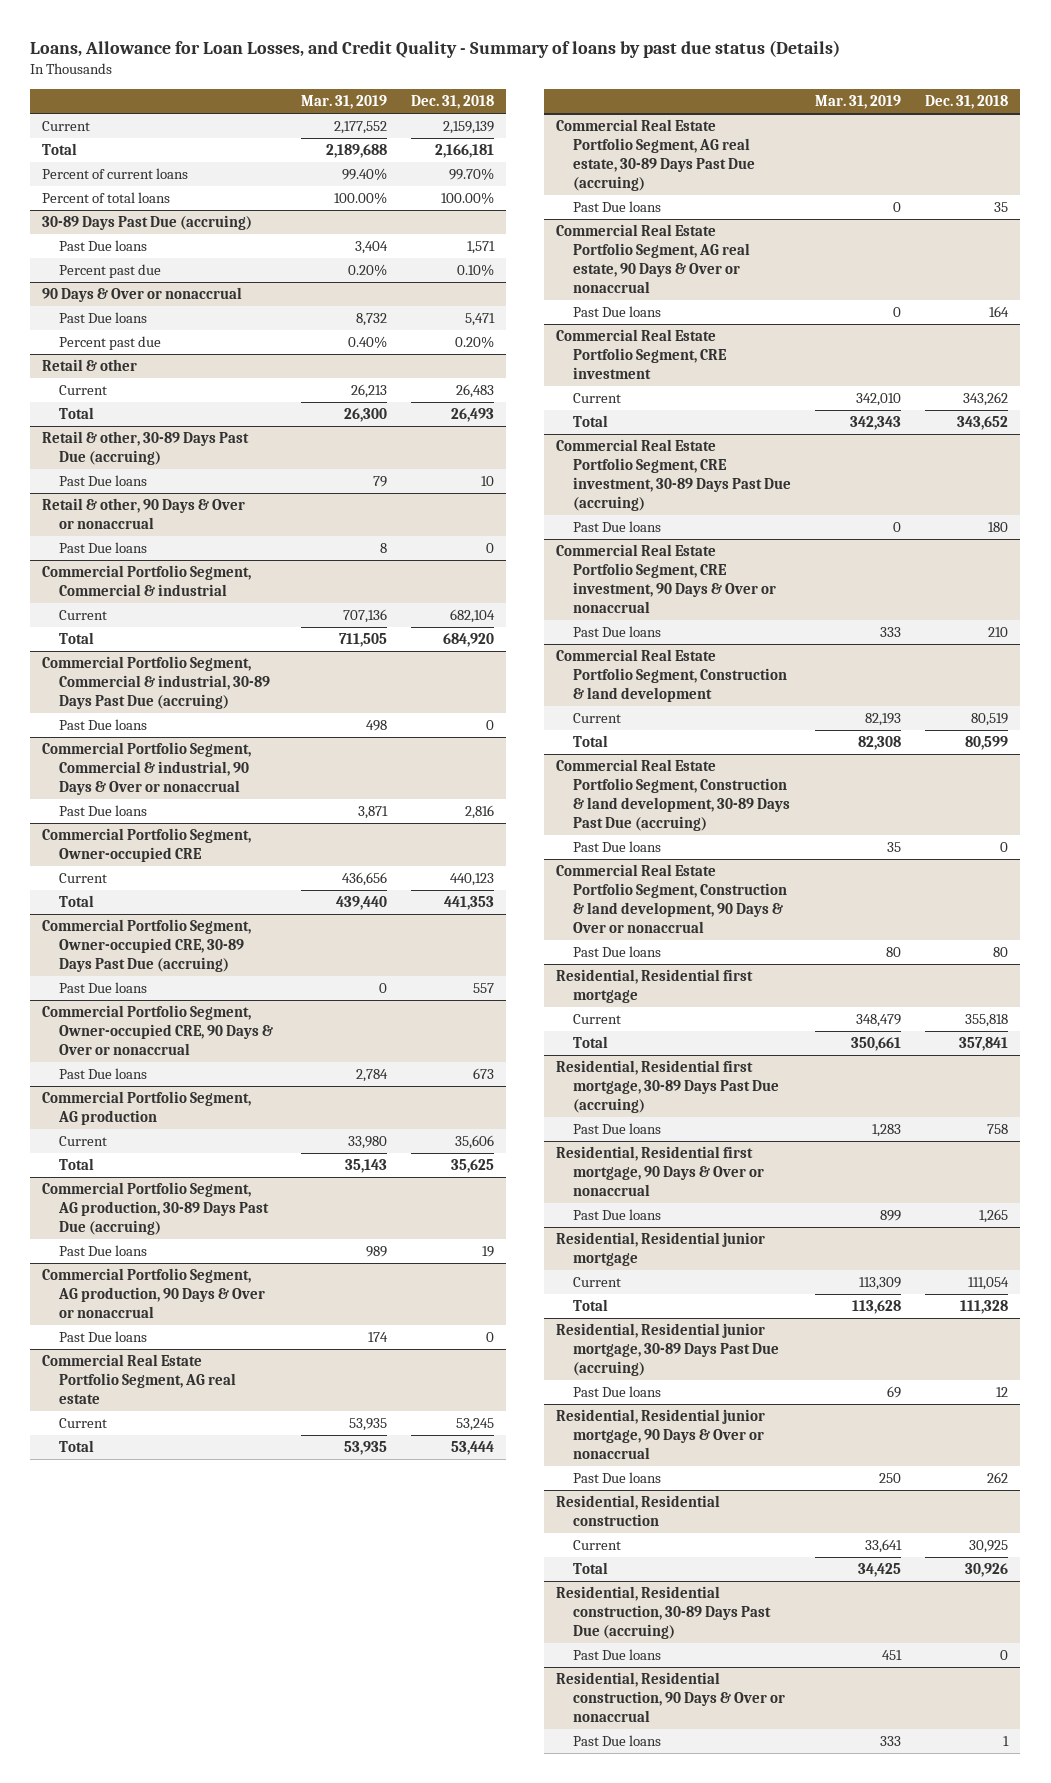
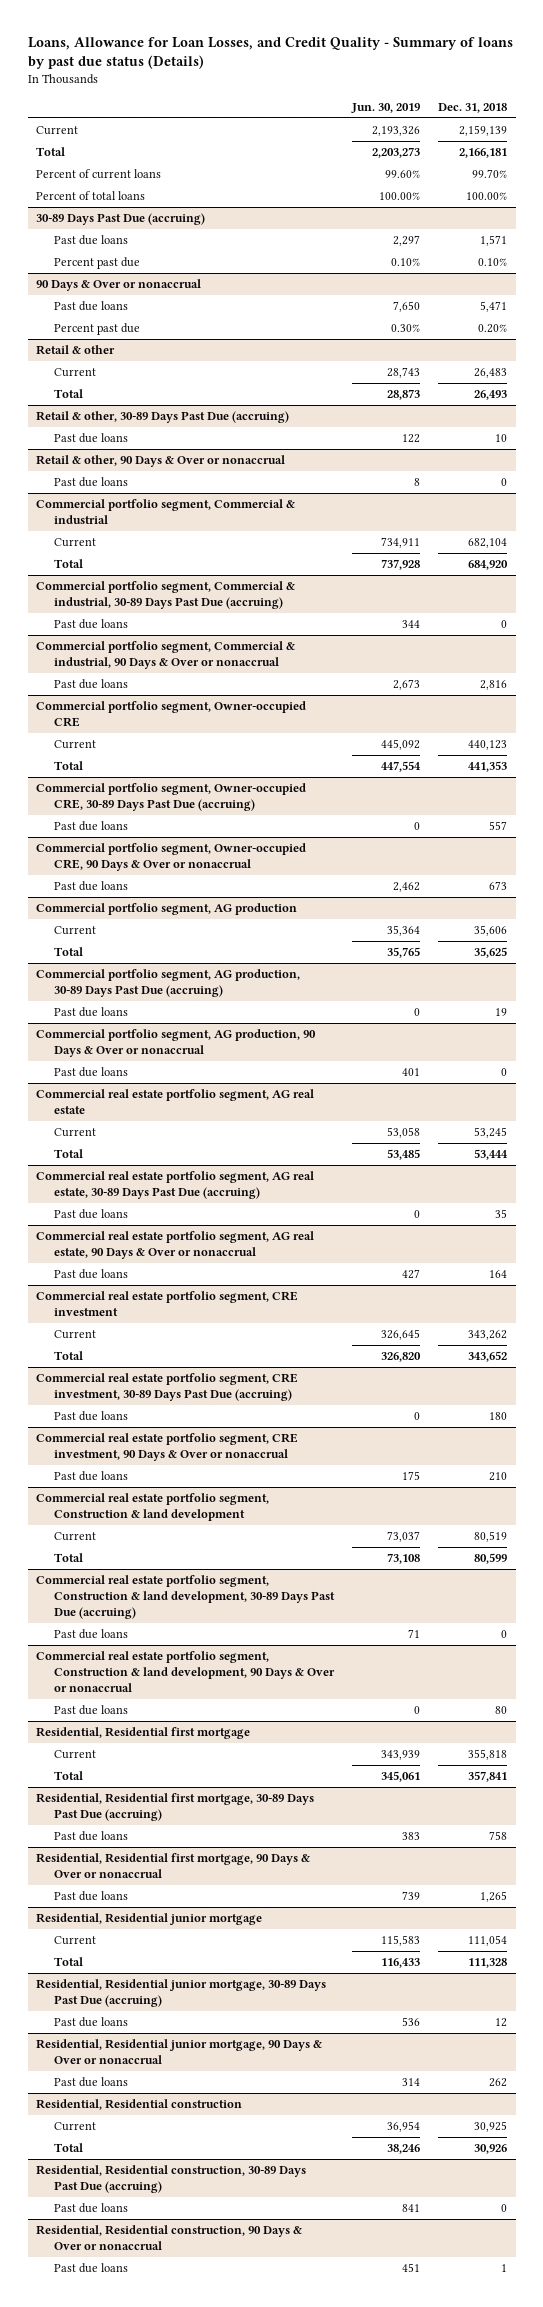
[301,95,388,110] Mar. 31, 2019 -> none
none -> [351,102,421,113] Jun. 30, 2019
[59,240,148,252] Past Due loans -> [54,235,129,246] Past due loans
[59,312,148,324] Past Due loans -> [54,301,129,312] Past due loans
[59,475,148,487] Past Due loans -> [54,433,129,444] Past due loans
[59,542,148,554] Past Due loans -> [54,477,129,488] Past due loans
[42,565,252,596] Commercial Portfolio Segment, Commercial & industrial -> [36,499,296,524] Commercial portfolio segment, Commercial & industrial
[42,656,271,709] Commercial Portfolio Segment, Commercial & industrial, 30-89 Days Past Due (accruing) -> [36,581,296,609] Commercial portfolio segment, Commercial & industrial, 30-89 Days Past Due (accruing)
[59,719,148,731] Past Due loans -> [54,619,129,630] Past due loans
[42,742,252,795] Commercial Portfolio Segment, Commercial & industrial, 90 Days & Over or nonaccrual -> [36,641,296,669] Commercial portfolio segment, Commercial & industrial, 90 Days & Over or nonaccrual
[59,805,148,817] Past Due loans -> [54,679,129,690] Past due loans
[42,828,252,862] Commercial Portfolio Segment, Owner-occupied CRE -> [36,701,307,727] Commercial portfolio segment, Owner-occupied CRE
[42,919,252,972] Commercial Portfolio Segment, Owner-occupied CRE, 30-89 Days Past Due (accruing) -> [36,783,307,811] Commercial portfolio segment, Owner-occupied CRE, 30-89 Days Past Due (accruing)
[59,982,148,994] Past Due loans -> [54,821,129,832] Past due loans
[42,1005,274,1055] Commercial Portfolio Segment, Owner-occupied CRE, 90 Days & Over or nonaccrual -> [36,843,307,871] Commercial portfolio segment, Owner-occupied CRE, 90 Days & Over or nonaccrual
[59,1068,148,1080] Past Due loans -> [54,881,129,892] Past due loans
[42,1091,252,1125] Commercial Portfolio Segment, AG production -> [36,903,298,916] Commercial portfolio segment, AG production
[42,1182,270,1235] Commercial Portfolio Segment, AG production, 30-89 Days Past Due (accruing) -> [36,969,301,997] Commercial portfolio segment, AG production, 30-89 Days Past Due (accruing)
[59,1245,148,1257] Past Due loans -> [54,1007,129,1018] Past due loans
[42,1268,266,1318] Commercial Portfolio Segment, AG production, 90 Days & Over or nonaccrual -> [36,1029,317,1057] Commercial portfolio segment, AG production, 90 Days & Over or nonaccrual
[59,1331,148,1343] Past Due loans -> [54,1067,129,1078] Past due loans
[42,1354,237,1404] Commercial Real Estate Portfolio Segment, AG real estate -> [36,1089,315,1114] Commercial real estate portfolio segment, AG real estate
[556,119,756,191] Commercial Real Estate Portfolio Segment, AG real estate, 30-89 Days Past Due (accruing) -> [36,1171,315,1199] Commercial real estate portfolio segment, AG real estate, 30-89 Days Past Due (accruing)
[573,201,662,213] Past Due loans -> [54,1209,129,1220] Past due loans
[556,224,751,293] Commercial Real Estate Portfolio Segment, AG real estate, 90 Days & Over or nonaccrual -> [36,1231,315,1259] Commercial real estate portfolio segment, AG real estate, 90 Days & Over or nonaccrual
[573,306,662,318] Past Due loans -> [54,1269,129,1280] Past due loans
[556,329,728,379] Commercial Real Estate Portfolio Segment, CRE investment -> [36,1291,299,1316] Commercial real estate portfolio segment, CRE investment
[556,439,792,511] Commercial Real Estate Portfolio Segment, CRE investment, 30-89 Days Past Due (accruing) -> [36,1373,299,1401] Commercial real estate portfolio segment, CRE investment, 30-89 Days Past Due (accruing)
[573,521,662,533] Past Due loans -> [54,1411,129,1422] Past due loans
[556,544,777,613] Commercial Real Estate Portfolio Segment, CRE investment, 90 Days & Over or nonaccrual -> [36,1433,299,1461] Commercial real estate portfolio segment, CRE investment, 90 Days & Over or nonaccrual
[573,626,662,638] Past Due loans -> [54,1471,129,1482] Past due loans
[556,649,788,702] Commercial Real Estate Portfolio Segment, Construction & land development -> [36,1493,270,1521] Commercial real estate portfolio segment, Construction & land development
[556,759,791,831] Commercial Real Estate Portfolio Segment, Construction & land development, 30-89 Days Past Due (accruing) -> [36,1575,336,1619] Commercial real estate portfolio segment, Construction & land development, 30-89 Days Past Due (accruing)
[573,841,662,853] Past Due loans -> [54,1629,129,1640] Past due loans
[556,864,788,933] Commercial Real Estate Portfolio Segment, Construction & land development, 90 Days & Over or nonaccrual -> [36,1651,336,1692] Commercial real estate portfolio segment, Construction & land development, 90 Days & Over or nonaccrual
[573,946,662,958] Past Due loans -> [54,1705,129,1716] Past due loans
[573,1123,662,1135] Past Due loans -> [54,1831,129,1842] Past due loans
[573,1209,662,1221] Past Due loans -> [54,1891,129,1902] Past due loans
[573,1386,662,1398] Past Due loans -> [54,2017,129,2028] Past due loans
[573,1472,662,1484] Past Due loans -> [54,2077,129,2088] Past due loans
[573,1649,662,1661] Past Due loans -> [54,2203,129,2214] Past due loans
[573,1735,662,1747] Past Due loans -> [54,2263,129,2274] Past due loans

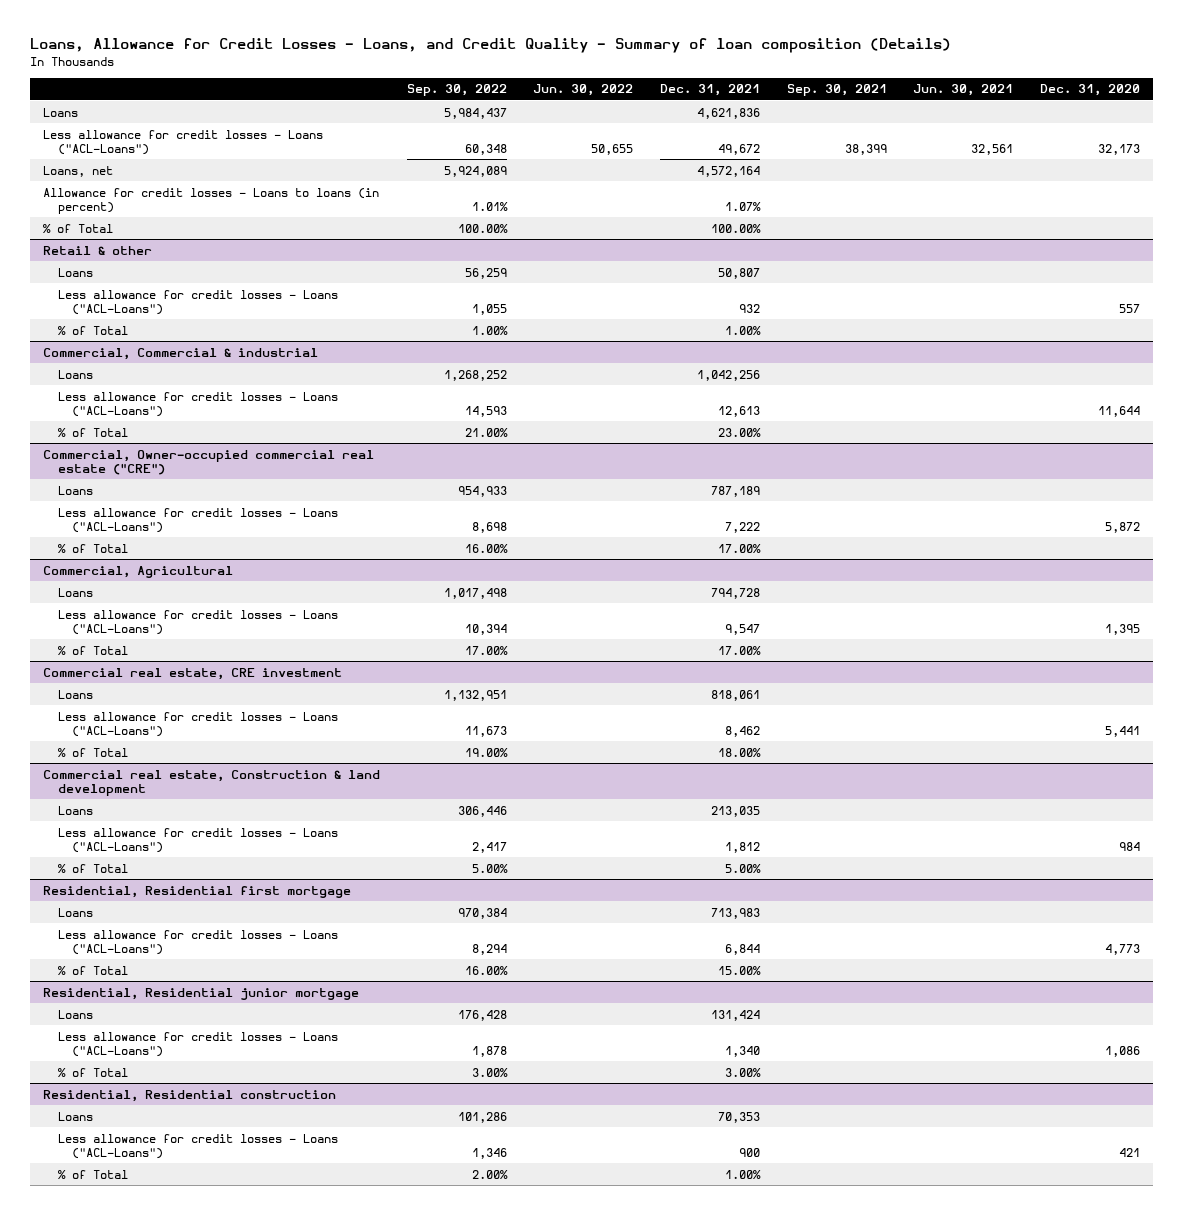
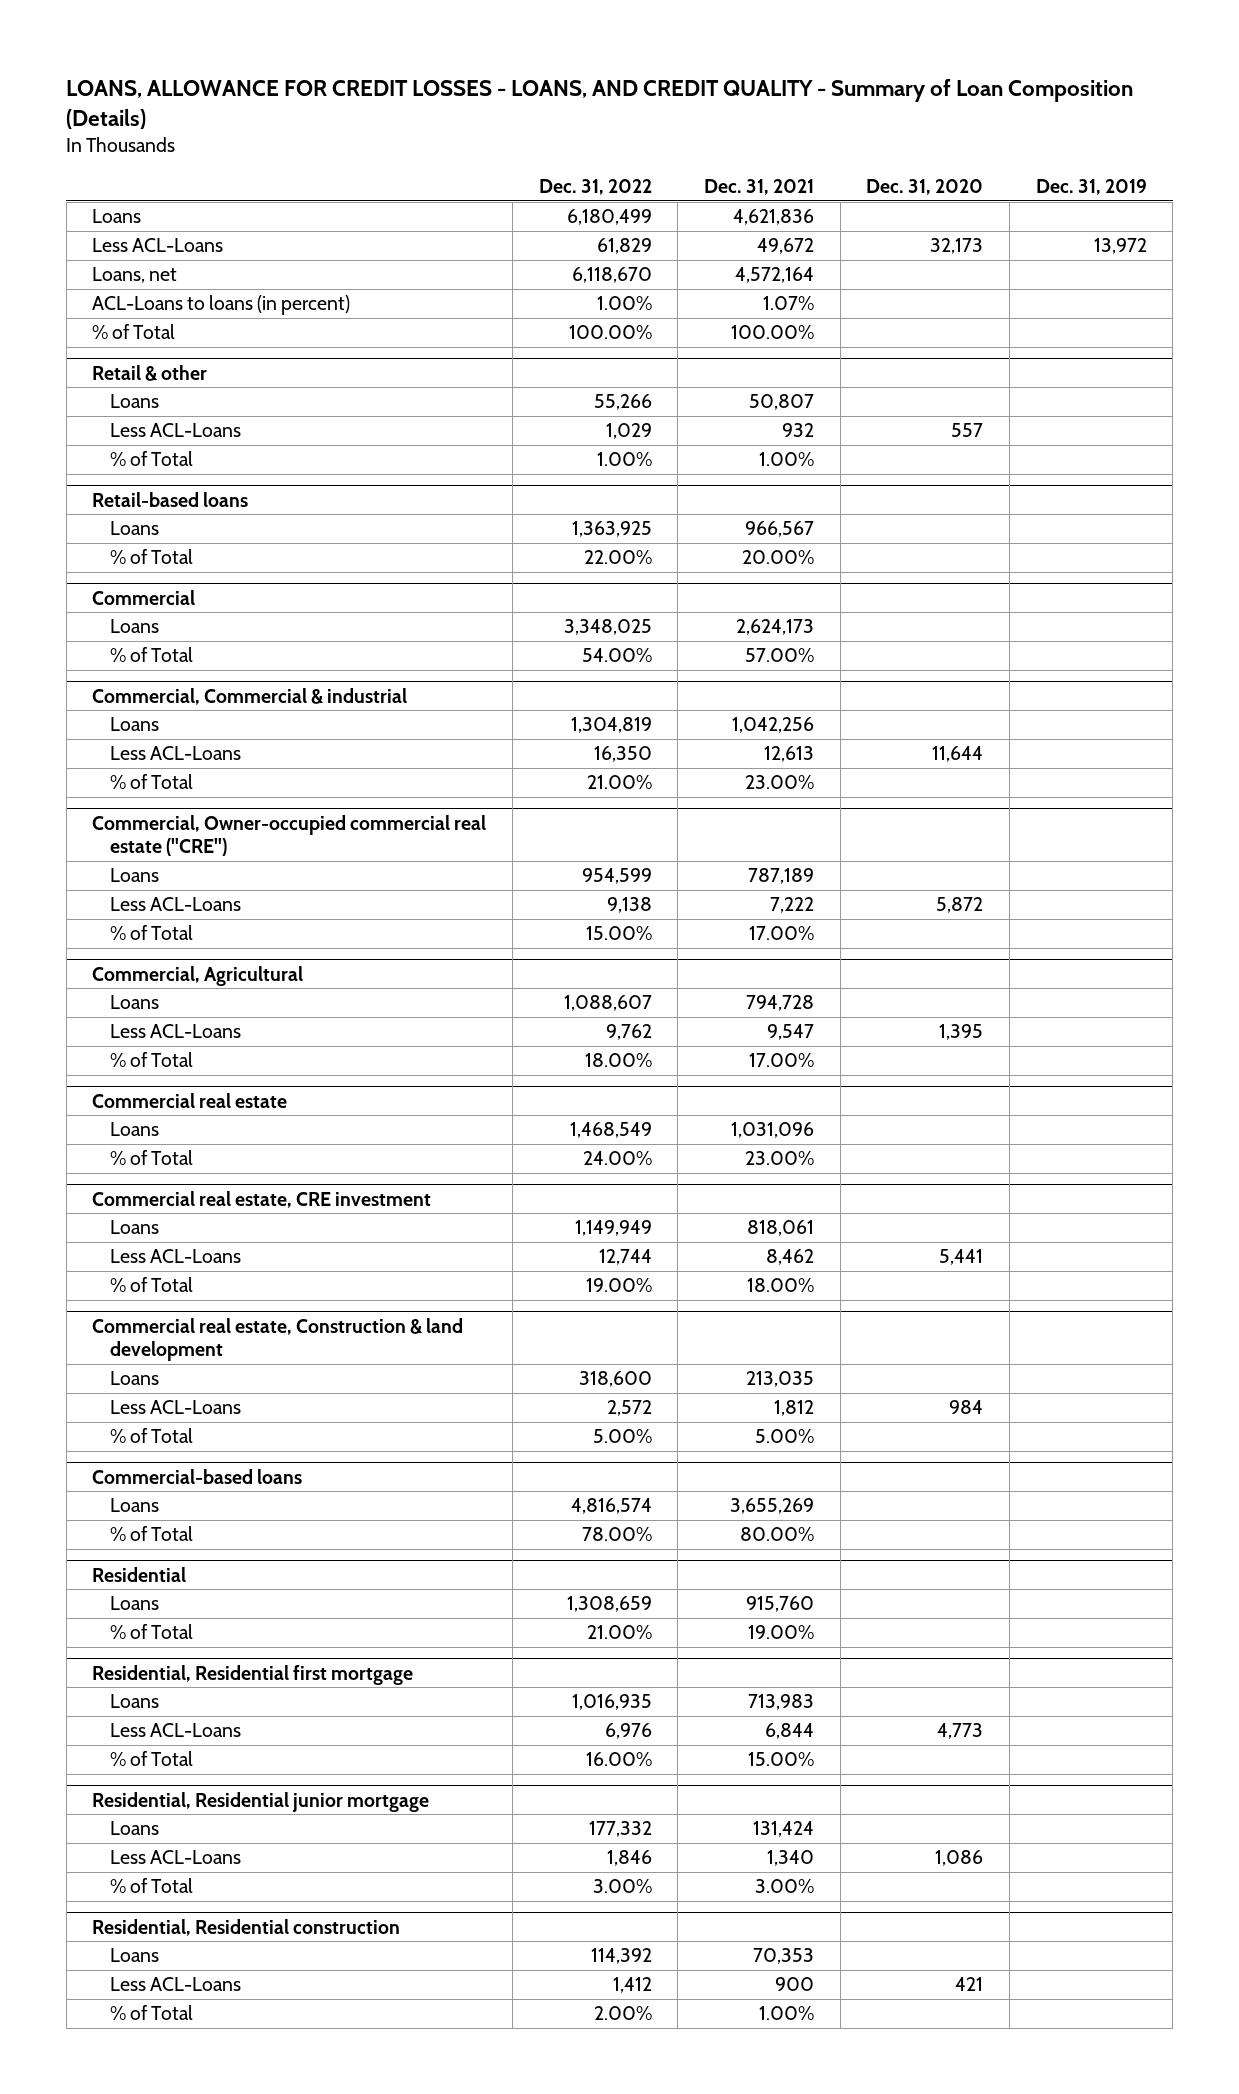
[30,38,952,54] Loans, Allowance for Credit Losses - Loans, and Credit Quality - Summary of loan composition (Details) -> [66,79,1134,130] LOANS, ALLOWANCE FOR CREDIT LOSSES - LOANS, AND CREDIT QUALITY - Summary of Loan Composition (Details)
[406,84,507,97] Sep. 30, 2022 -> none
[533,84,634,97] Jun. 30, 2022 -> none
[786,84,887,97] Sep. 30, 2021 -> none
[913,84,1014,97] Jun. 30, 2021 -> none
none -> [538,179,652,196] Dec. 31, 2022
none -> [1035,179,1147,196] Dec. 31, 2019
[43,129,324,155] Less allowance for credit losses - Loans ("ACL-Loans") -> [92,238,224,253] Less ACL-Loans
[43,187,380,214] Allowance for credit losses - Loans to loans (in percent) -> [92,295,351,316] ACL-Loans to loans (in percent)
[57,289,338,315] Less allowance for credit losses - Loans ("ACL-Loans") -> [109,423,241,438] Less ACL-Loans
none -> [92,491,249,507] Retail-based loans
none -> [109,521,159,536] Loans
none -> [109,549,193,565] % of Total
none -> [92,589,196,605] Commercial
none -> [109,619,159,634] Loans
none -> [109,647,193,663] % of Total
[57,391,338,417] Less allowance for credit losses - Loans ("ACL-Loans") -> [109,746,241,761] Less ACL-Loans
[57,507,338,533] Less allowance for credit losses - Loans ("ACL-Loans") -> [109,897,241,912] Less ACL-Loans
[57,609,338,635] Less allowance for credit losses - Loans ("ACL-Loans") -> [109,1024,241,1039] Less ACL-Loans
none -> [92,1092,288,1108] Commercial real estate
none -> [109,1122,159,1137] Loans
none -> [109,1150,193,1166] % of Total
[57,711,338,737] Less allowance for credit losses - Loans ("ACL-Loans") -> [109,1249,241,1264] Less ACL-Loans
[57,827,338,853] Less allowance for credit losses - Loans ("ACL-Loans") -> [109,1400,241,1415] Less ACL-Loans
none -> [92,1468,303,1484] Commercial-based loans
none -> [109,1498,159,1513] Loans
none -> [109,1526,193,1542] % of Total
none -> [92,1566,187,1582] Residential
none -> [109,1596,159,1611] Loans
none -> [109,1624,193,1640] % of Total
[57,929,338,955] Less allowance for credit losses - Loans ("ACL-Loans") -> [109,1723,241,1738] Less ACL-Loans
[57,1031,338,1057] Less allowance for credit losses - Loans ("ACL-Loans") -> [109,1850,241,1865] Less ACL-Loans
[57,1133,338,1159] Less allowance for credit losses - Loans ("ACL-Loans") -> [109,1977,241,1992] Less ACL-Loans

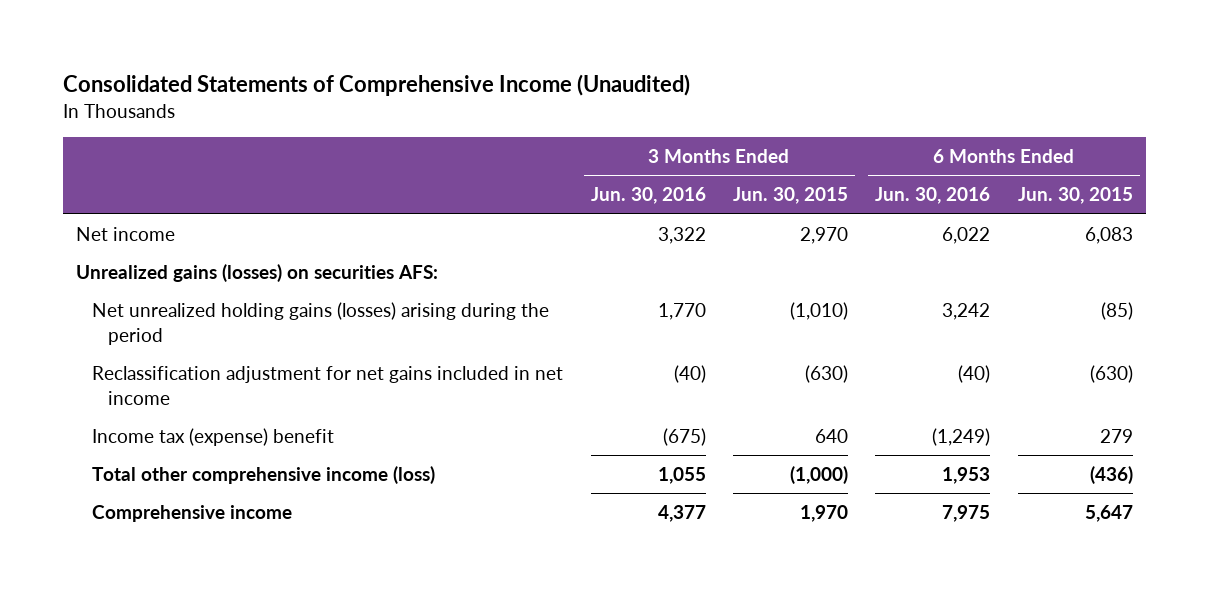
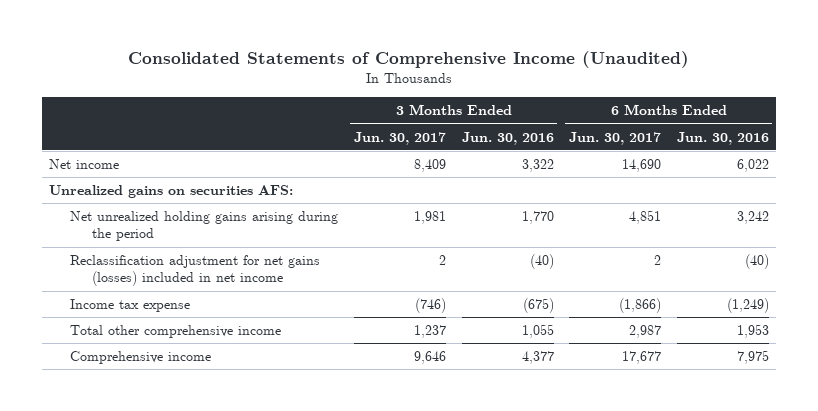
[732,187,848,205] Jun. 30, 2015 -> none
[1017,187,1133,205] Jun. 30, 2015 -> none
none -> [354,131,447,145] Jun. 30, 2017
none -> [569,131,662,145] Jun. 30, 2017
[76,264,439,283] Unrealized gains (losses) on securities AFS: -> [49,185,294,199] Unrealized gains on securities AFS:
[92,302,550,345] Net unrealized holding gains (losses) arising during the period -> [70,211,339,242] Net unrealized holding gains arising during the period
[92,366,564,405] Reclassification adjustment for net gains included in net income -> [70,255,321,287] Reclassification adjustment for net gains (losses) included in net income
[92,428,335,447] Income tax (expense) benefit -> [70,299,191,313] Income tax expense
[92,466,436,485] Total other comprehensive income (loss) -> [70,325,282,339] Total other comprehensive income

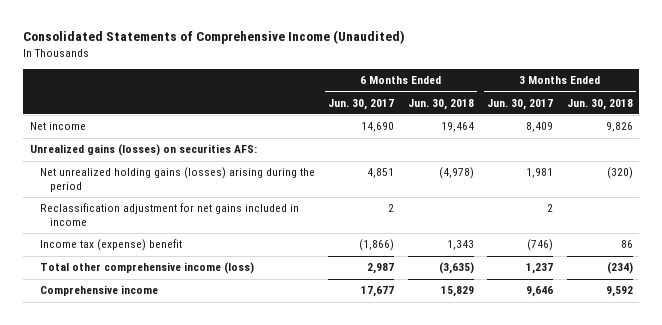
[461,131,554,145] Jun. 30, 2016 -> none
[676,131,769,145] Jun. 30, 2016 -> none
none -> [407,98,474,110] Jun. 30, 2018
none -> [566,98,633,110] Jun. 30, 2018
[49,185,294,199] Unrealized gains on securities AFS: -> [29,144,257,157] Unrealized gains (losses) on securities AFS:
[70,211,339,242] Net unrealized holding gains arising during the period -> [39,167,315,193] Net unrealized holding gains (losses) arising during the period
[70,255,321,287] Reclassification adjustment for net gains (losses) included in net income -> [39,203,299,227] Reclassification adjustment for net gains included in income
[70,299,191,313] Income tax expense -> [39,239,182,252] Income tax (expense) benefit
[70,325,282,339] Total other comprehensive income -> [39,262,254,275] Total other comprehensive income (loss)

